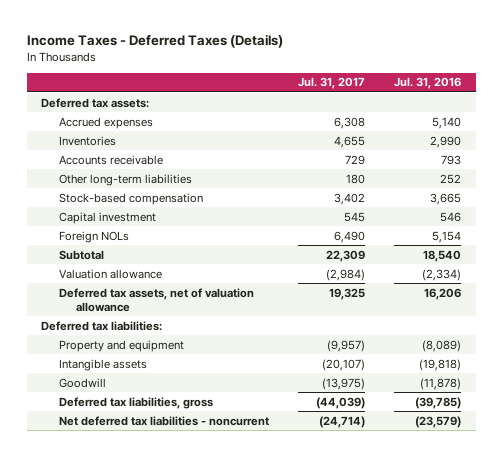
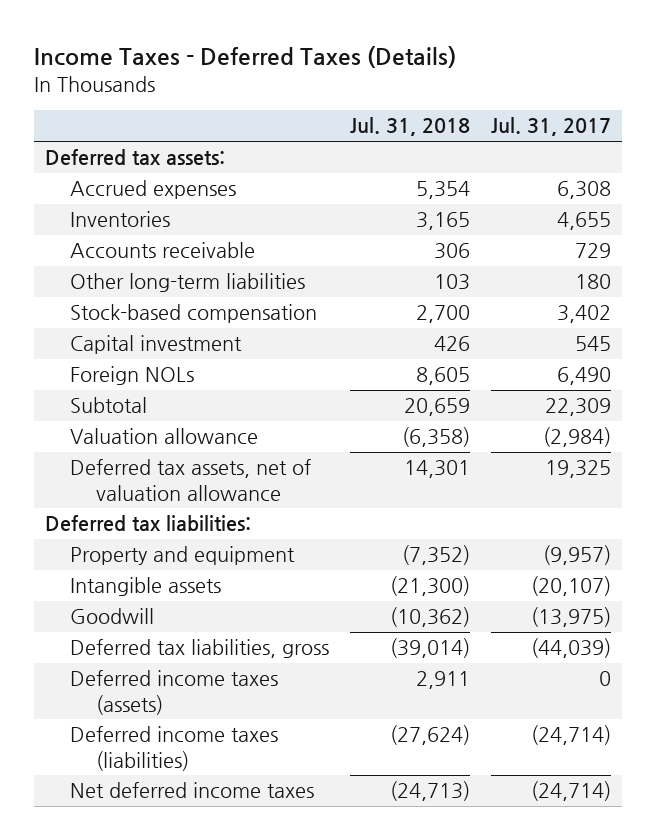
[394,77,462,90] Jul. 31, 2016 -> none
none -> [350,117,471,137] Jul. 31, 2018
none -> [70,670,279,715] Deferred income taxes (assets)
none -> [70,726,279,771] Deferred income taxes (liabilities)
[58,415,269,426] Net deferred tax liabilities - noncurrent -> [70,782,315,799] Net deferred income taxes

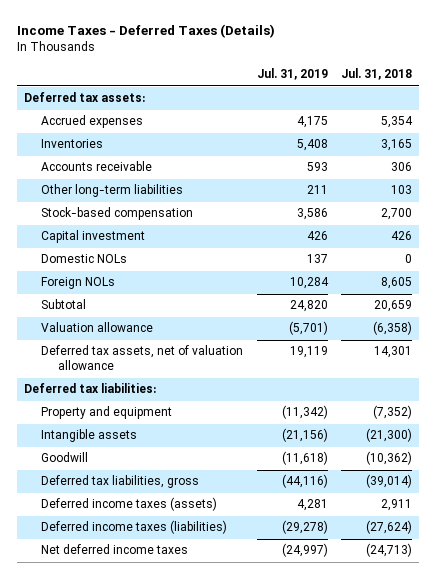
[491,117,612,137] Jul. 31, 2017 -> none
none -> [256,68,328,81] Jul. 31, 2019
none -> [41,254,128,264] Domestic NOLs

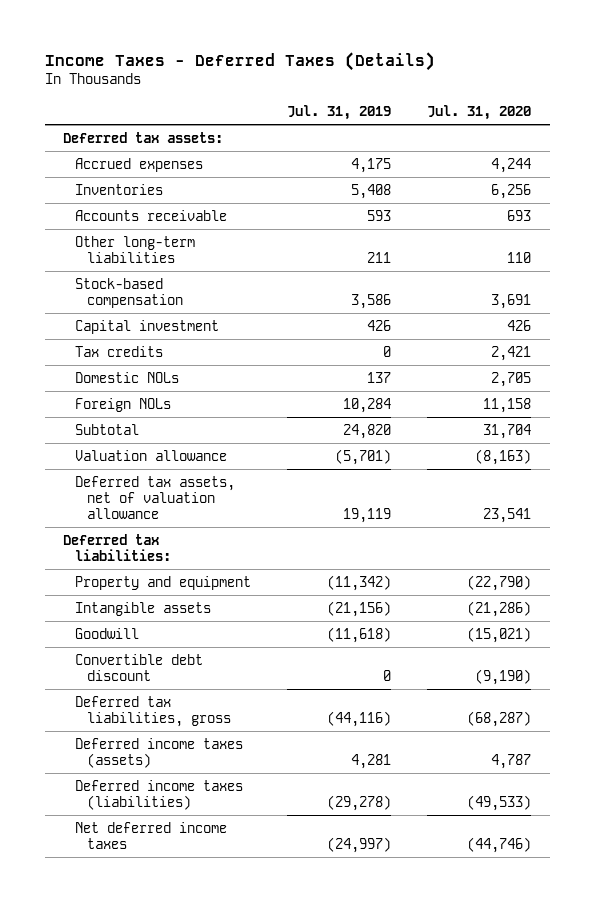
[341,68,413,81] Jul. 31, 2018 -> none
none -> [427,104,532,120] Jul. 31, 2020
none -> [74,345,163,357] Tax credits
none -> [74,653,203,681] Convertible debt discount

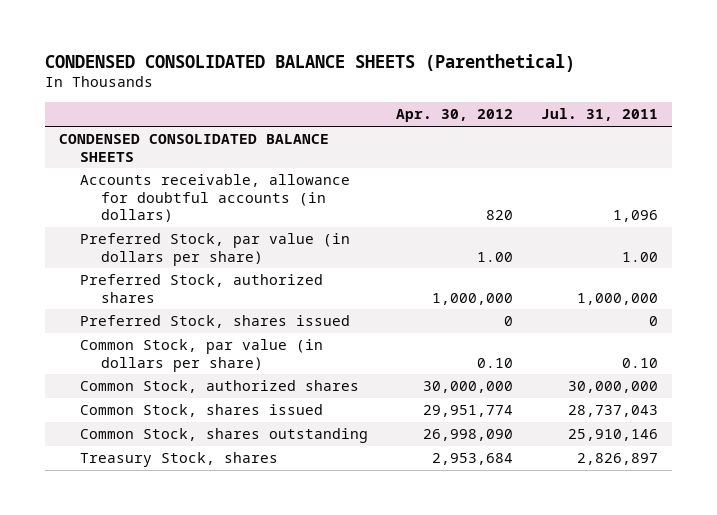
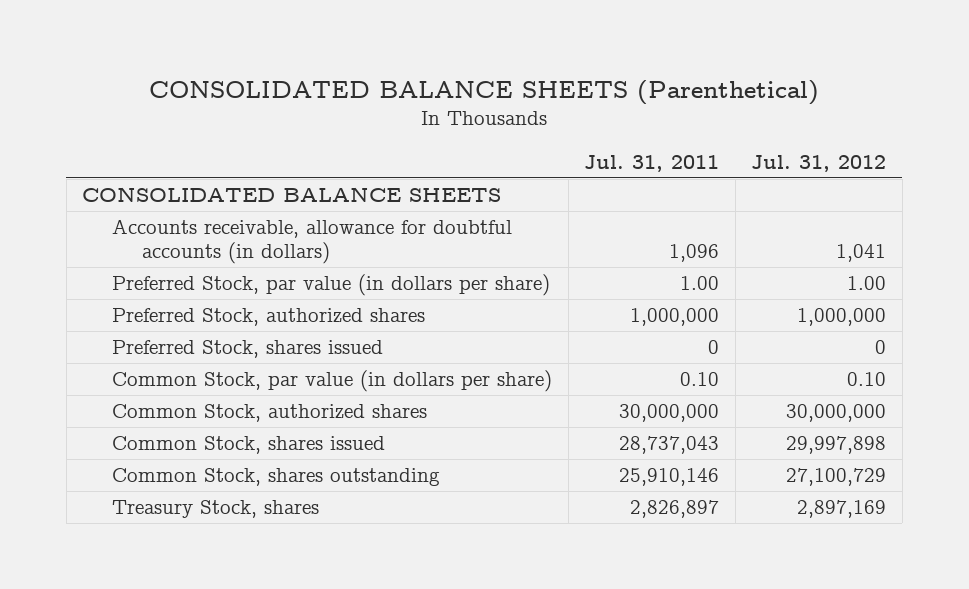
[44,53,575,72] CONDENSED CONSOLIDATED BALANCE SHEETS (Parenthetical) -> [149,79,820,105] CONSOLIDATED BALANCE SHEETS (Parenthetical)
[396,109,514,123] Apr. 30, 2012 -> none
none -> [751,154,887,172] Jul. 31, 2012
[59,134,330,162] CONDENSED CONSOLIDATED BALANCE SHEETS -> [82,187,502,203] CONSOLIDATED BALANCE SHEETS

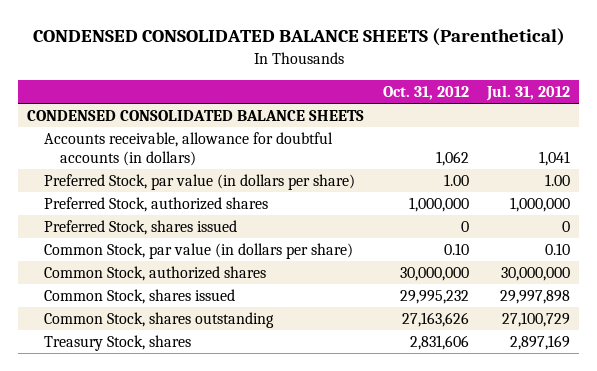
[149,79,820,105] CONSOLIDATED BALANCE SHEETS (Parenthetical) -> [32,28,565,47] CONDENSED CONSOLIDATED BALANCE SHEETS (Parenthetical)
[584,154,720,172] Jul. 31, 2011 -> none
none -> [382,85,469,100] Oct. 31, 2012
[82,187,502,203] CONSOLIDATED BALANCE SHEETS -> [27,110,365,122] CONDENSED CONSOLIDATED BALANCE SHEETS

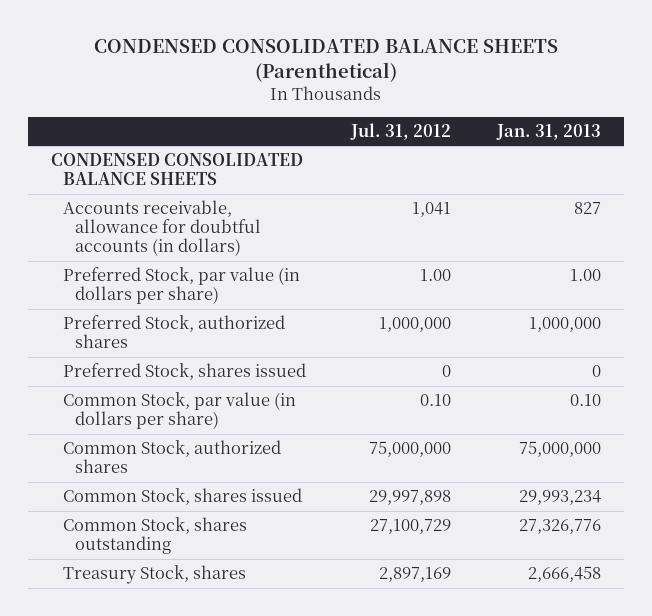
[382,85,469,100] Oct. 31, 2012 -> none
none -> [495,123,601,140] Jan. 31, 2013
[501,267,571,282] 30,000,000 -> [369,441,452,458] 75,000,000

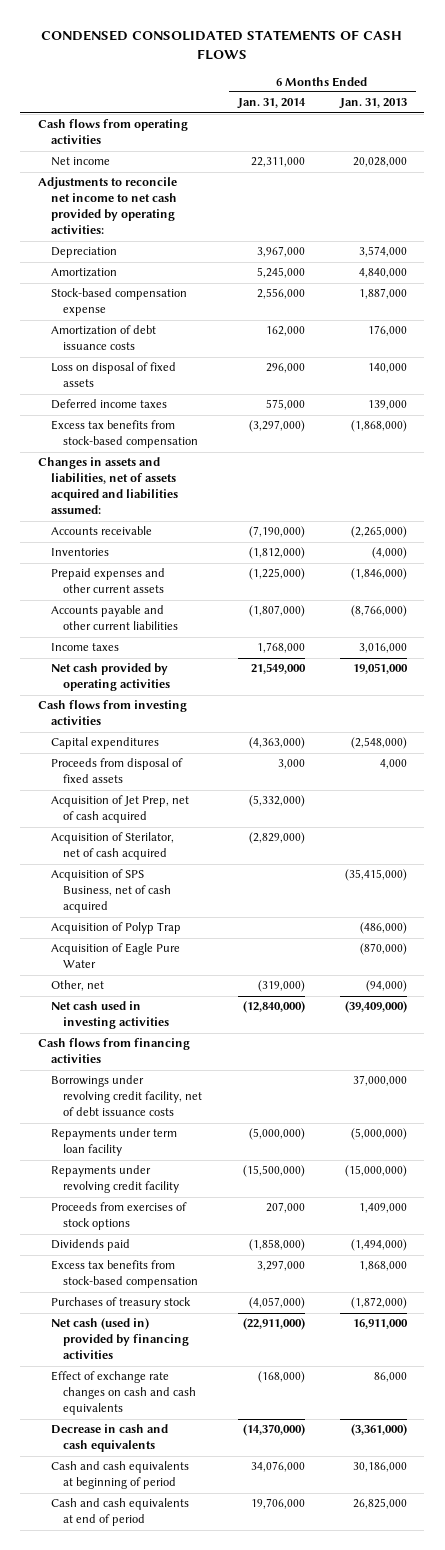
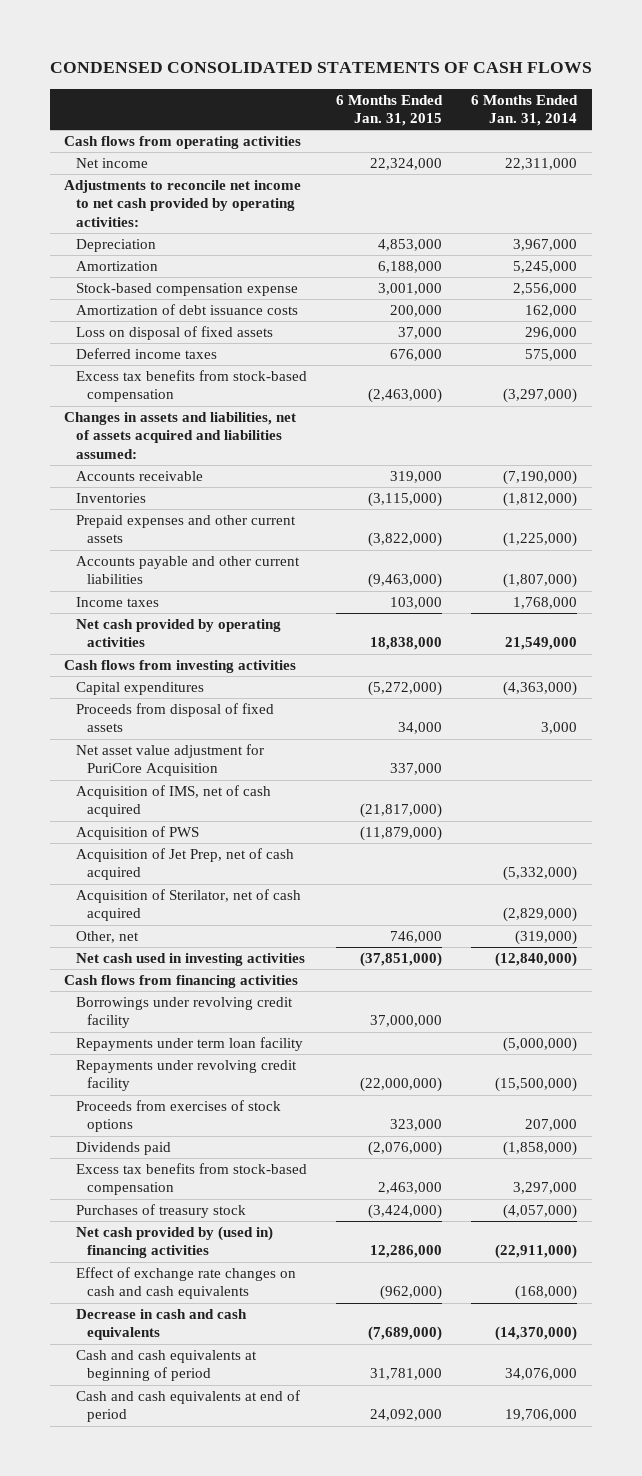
[338,98,407,110] Jan. 31, 2013 -> none
none -> [336,94,444,127] 6 Months Ended Jan. 31, 2015
none -> [75,744,264,777] Net asset value adjustment for PuriCore Acquisition
none -> [75,785,271,818] Acquisition of IMS, net of cash acquired
none -> [75,826,199,841] Acquisition of PWS
[50,869,172,914] Acquisition of SPS Business, net of cash acquired -> none
[50,922,181,935] Acquisition of Polyp Trap -> none
[50,943,180,969] Acquisition of Eagle Pure Water -> none
[50,1075,203,1117] Borrowings under revolving credit facility, net of debt issuance costs -> [75,997,293,1029] Borrowings under revolving credit facility
[50,1318,190,1360] Net cash (used in) provided by financing activities -> [75,1226,273,1259] Net cash provided by (used in) financing activities

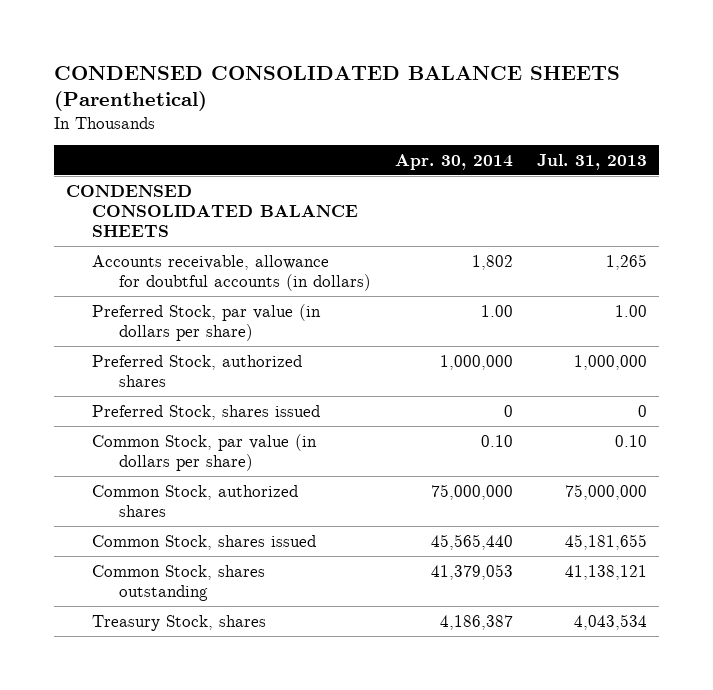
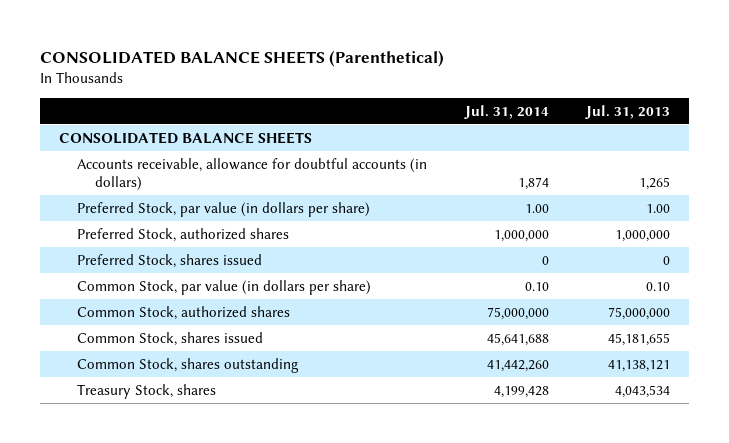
[53,65,620,111] CONDENSED CONSOLIDATED BALANCE SHEETS (Parenthetical) -> [39,49,444,67] CONSOLIDATED BALANCE SHEETS (Parenthetical)
[394,153,513,170] Apr. 30, 2014 -> none
none -> [463,104,549,119] Jul. 31, 2014
[65,184,359,237] CONDENSED CONSOLIDATED BALANCE SHEETS -> [58,131,312,144] CONSOLIDATED BALANCE SHEETS

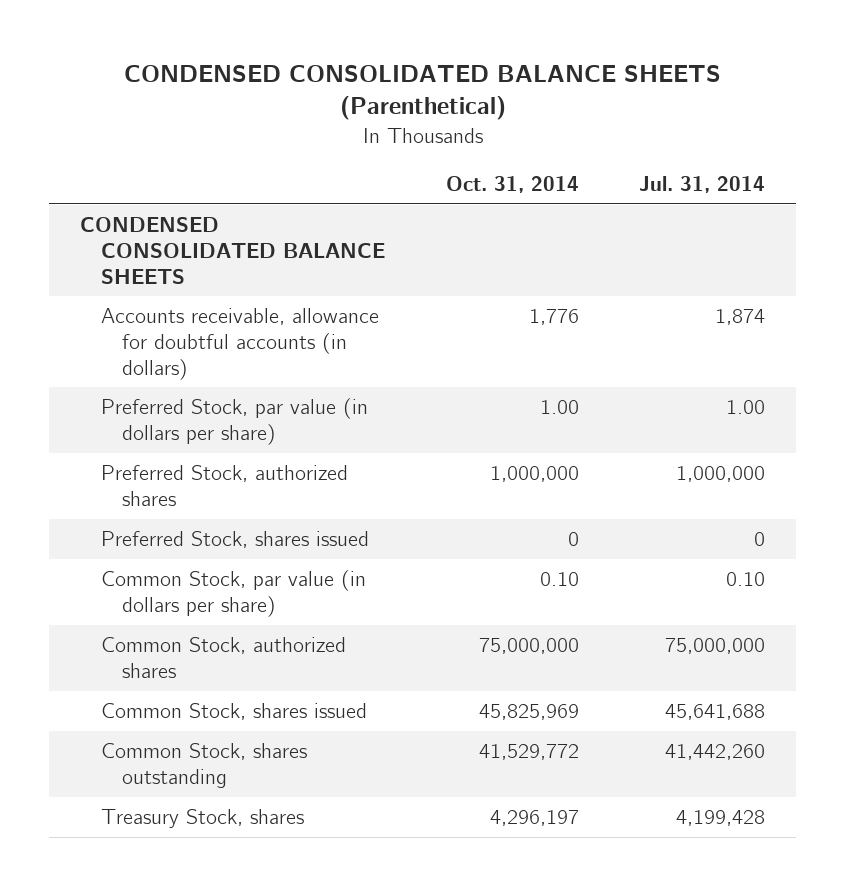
[39,49,444,67] CONSOLIDATED BALANCE SHEETS (Parenthetical) -> [123,64,721,121] CONDENSED CONSOLIDATED BALANCE SHEETS (Parenthetical)
[585,104,671,119] Jul. 31, 2013 -> none
none -> [445,175,579,193] Oct. 31, 2014
[58,131,312,144] CONSOLIDATED BALANCE SHEETS -> [79,217,385,284] CONDENSED CONSOLIDATED BALANCE SHEETS

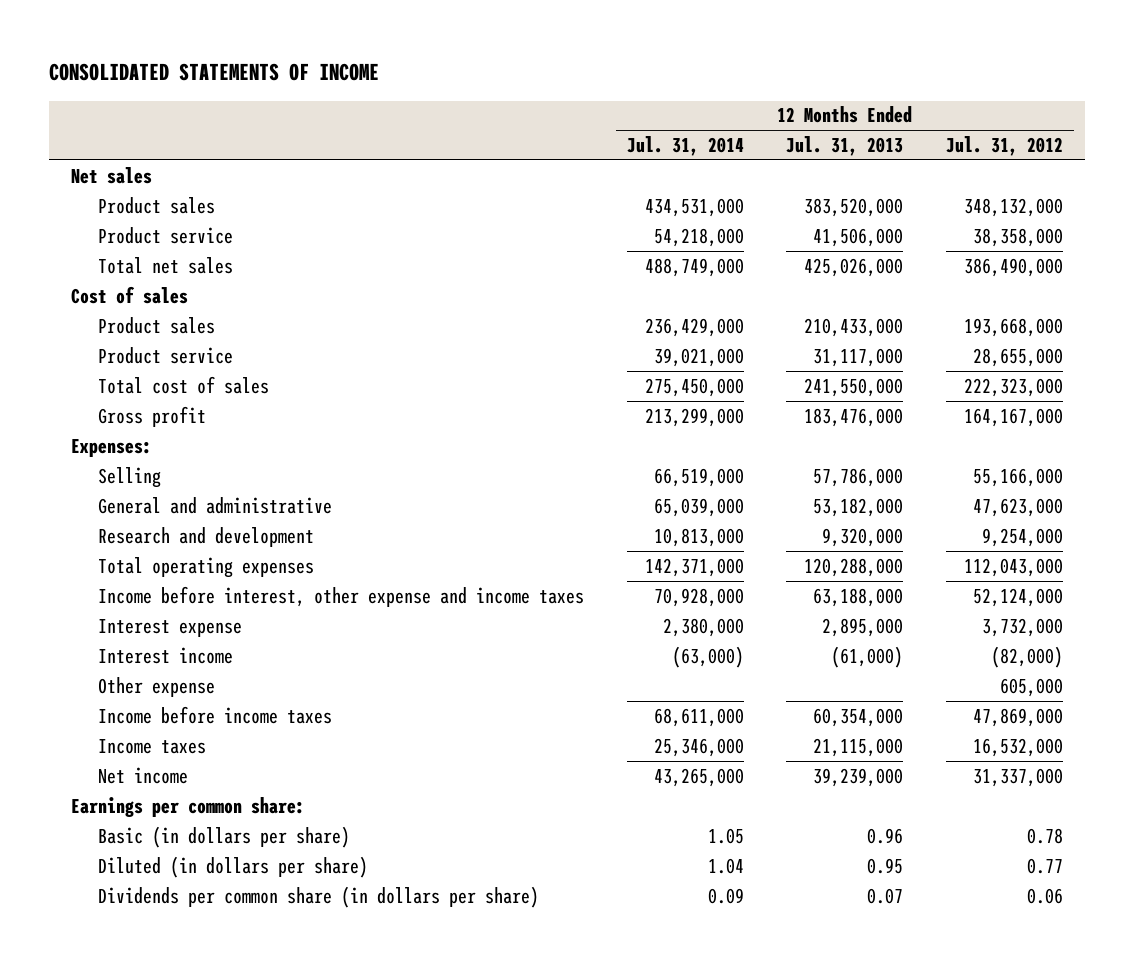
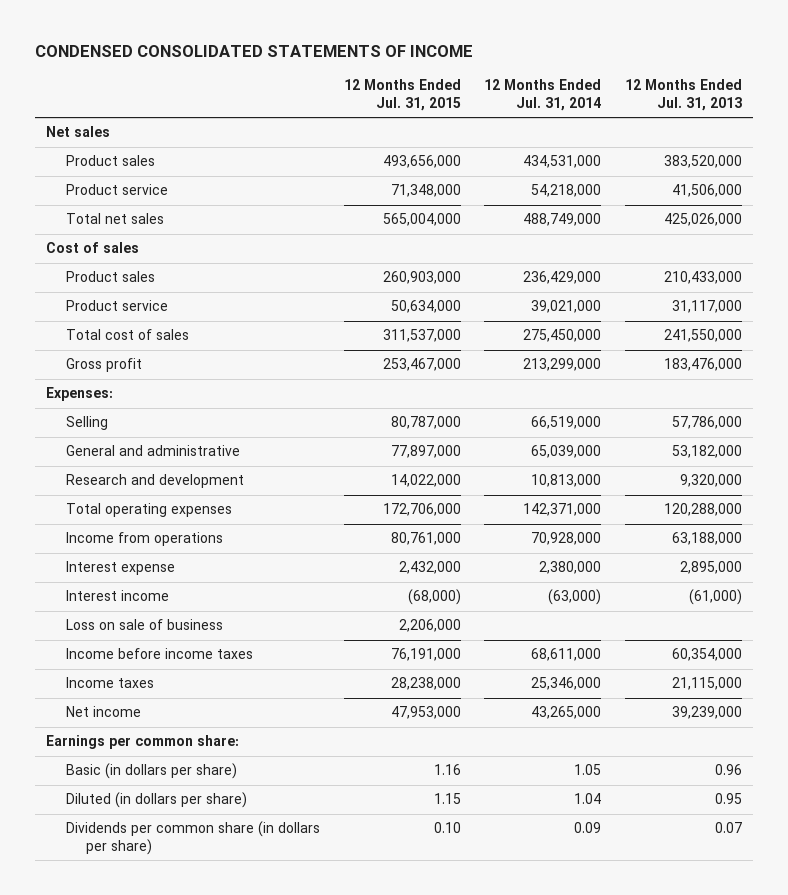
[49,63,380,82] CONSOLIDATED STATEMENTS OF INCOME -> [34,44,473,57] CONDENSED CONSOLIDATED STATEMENTS OF INCOME
[946,136,1064,157] Jul. 31, 2012 -> none
none -> [343,79,461,112] 12 Months Ended Jul. 31, 2015
[97,585,584,607] Income before interest, other expense and income taxes -> [66,532,224,547] Income from operations
[97,676,215,697] Other expense -> none
none -> [66,619,224,631] Loss on sale of business

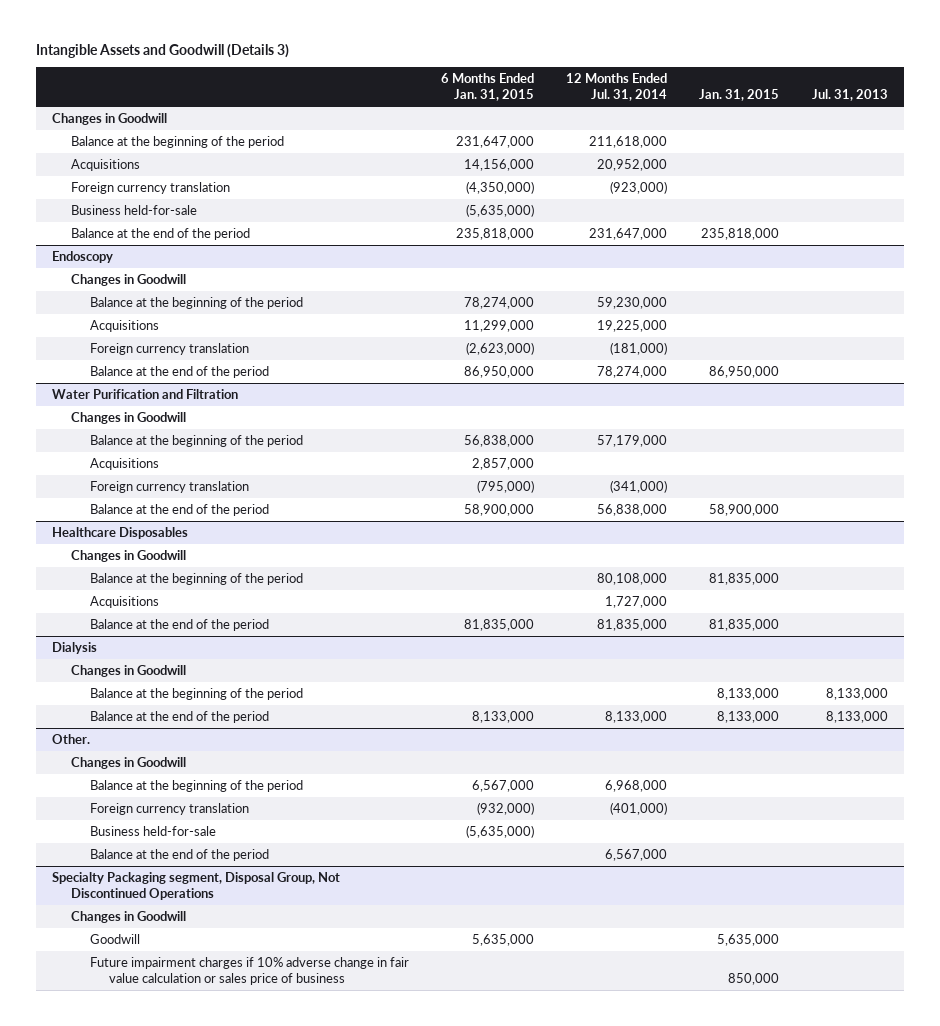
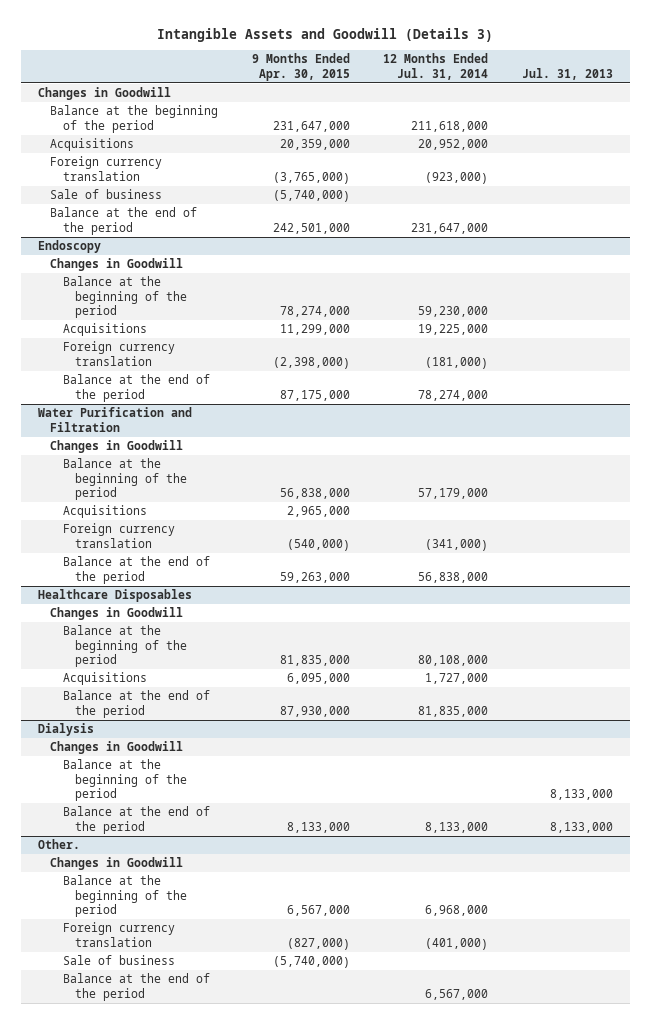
[441,73,535,102] 6 Months Ended Jan. 31, 2015 -> none
[699,89,780,102] Jan. 31, 2015 -> none
none -> [251,53,350,82] 9 Months Ended Apr. 30, 2015
[71,205,198,216] Business held-for-sale -> [50,189,163,200] Sale of business
[90,826,217,837] Business held-for-sale -> [62,955,175,966] Sale of business
[51,872,340,900] Specialty Packaging segment, Disposal Group, Not Discontinued Operations -> none
[71,911,187,924] Changes in Goodwill -> none
[90,934,141,945] Goodwill -> none
[90,957,410,985] Future impairment charges if 10% adverse change in fair value calculation or sales price of business -> none

